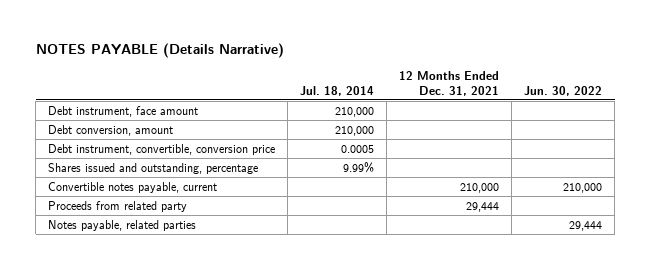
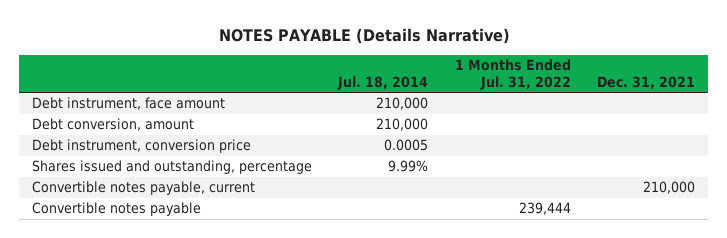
[399,71,500,96] 12 Months Ended Dec. 31, 2021 -> none
[524,85,603,96] Jun. 30, 2022 -> none
none -> [454,59,571,90] 1 Months Ended Jul. 31, 2022
none -> [597,75,696,89] Dec. 31, 2021
[48,143,276,155] Debt instrument, convertible, conversion price -> [32,139,252,154] Debt instrument, conversion price
[48,200,188,212] Proceeds from related party -> none
[48,219,197,231] Notes payable, related parties -> none
none -> [32,202,202,217] Convertible notes payable

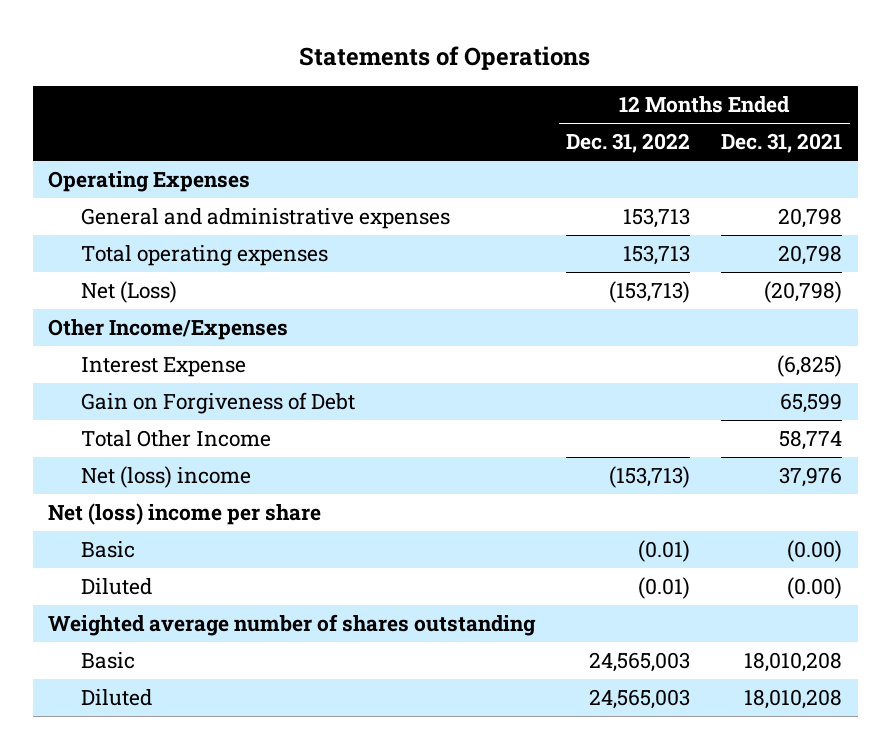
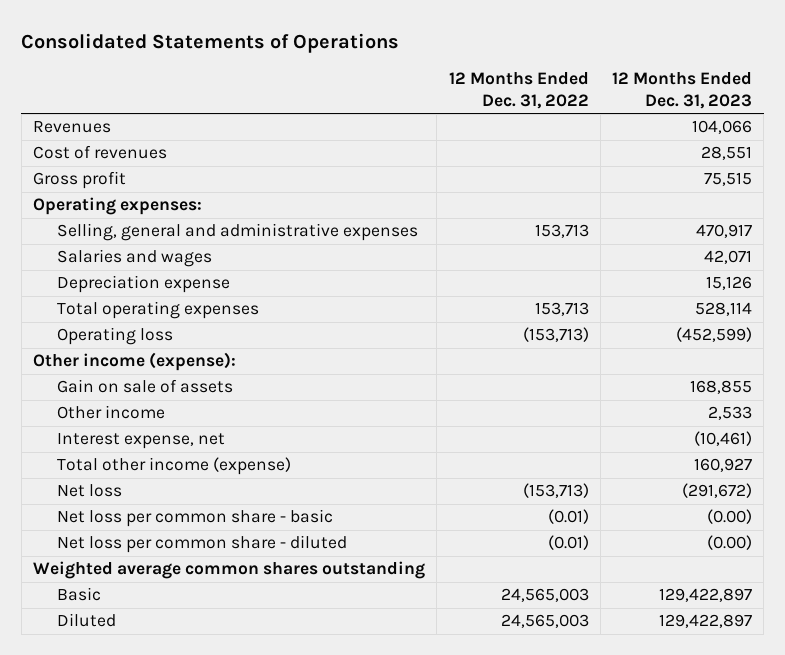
[299,46,591,71] Statements of Operations -> [21,33,400,54] Consolidated Statements of Operations
[721,133,843,154] Dec. 31, 2021 -> none
none -> [611,72,752,109] 12 Months Ended Dec. 31, 2023
none -> [33,121,112,134] Revenues
none -> [33,145,168,160] Cost of revenues
none -> [33,171,127,190] Gross profit
[48,171,251,193] Operating Expenses -> [33,197,203,216] Operating expenses:
[81,208,451,230] General and administrative expenses -> [56,223,418,242] Selling, general and administrative expenses
none -> [56,249,212,268] Salaries and wages
none -> [56,275,230,294] Depreciation expense
[81,392,356,415] Gain on Forgiveness of Debt -> none
[48,503,322,526] Net (loss) income per share -> none
[81,281,178,304] Net (Loss) -> [56,327,173,346] Operating loss
[48,319,289,341] Other Income/Expenses -> [33,352,237,372] Other income (expense):
none -> [56,379,233,394] Gain on sale of assets
none -> [56,405,165,420] Other income
[81,357,247,378] Interest Expense -> [56,433,225,450] Interest expense, net
[81,430,272,448] Total Other Income -> [56,457,291,476] Total other income (expense)
[81,466,252,489] Net (loss) income -> [56,484,122,498] Net loss
[81,541,136,559] Basic -> [56,509,333,528] Net loss per common share - basic
[81,578,153,596] Diluted -> [56,535,347,554] Net loss per common share - diluted
[48,614,537,637] Weighted average number of shares outstanding -> [33,561,426,580] Weighted average common shares outstanding

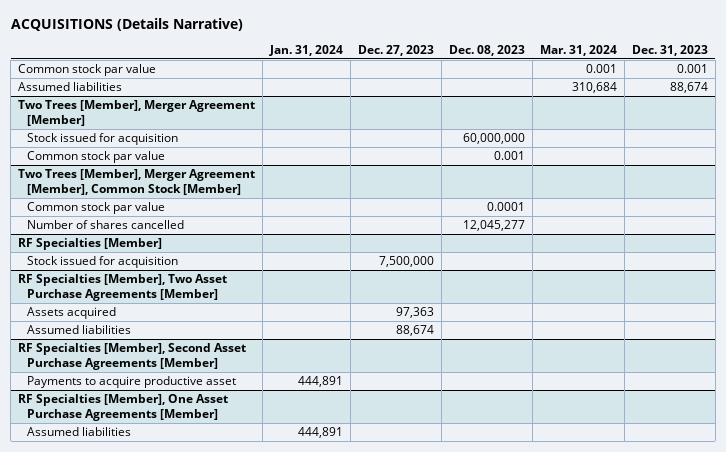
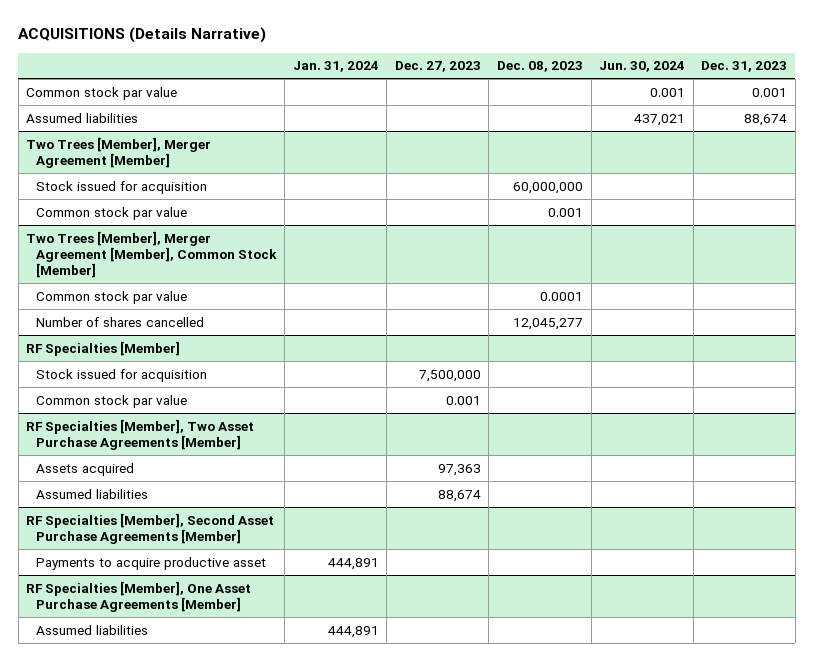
[539,44,617,56] Mar. 31, 2024 -> none
none -> [599,61,686,73] Jun. 30, 2024
none -> [36,394,188,408] Common stock par value

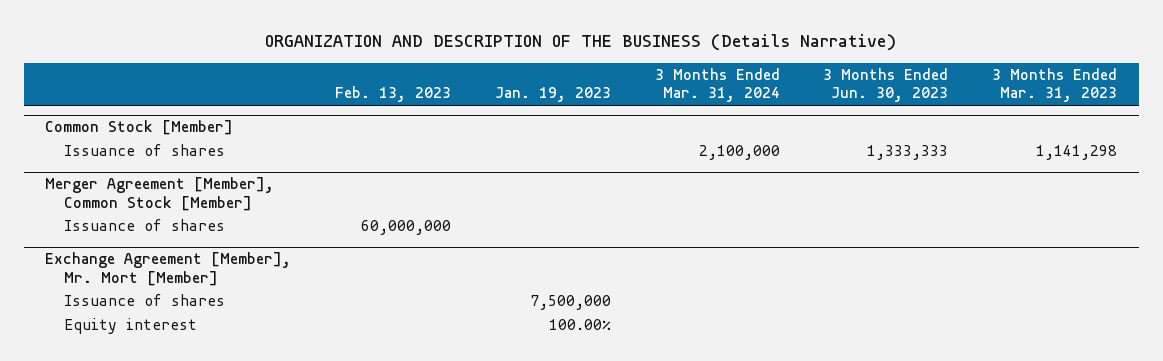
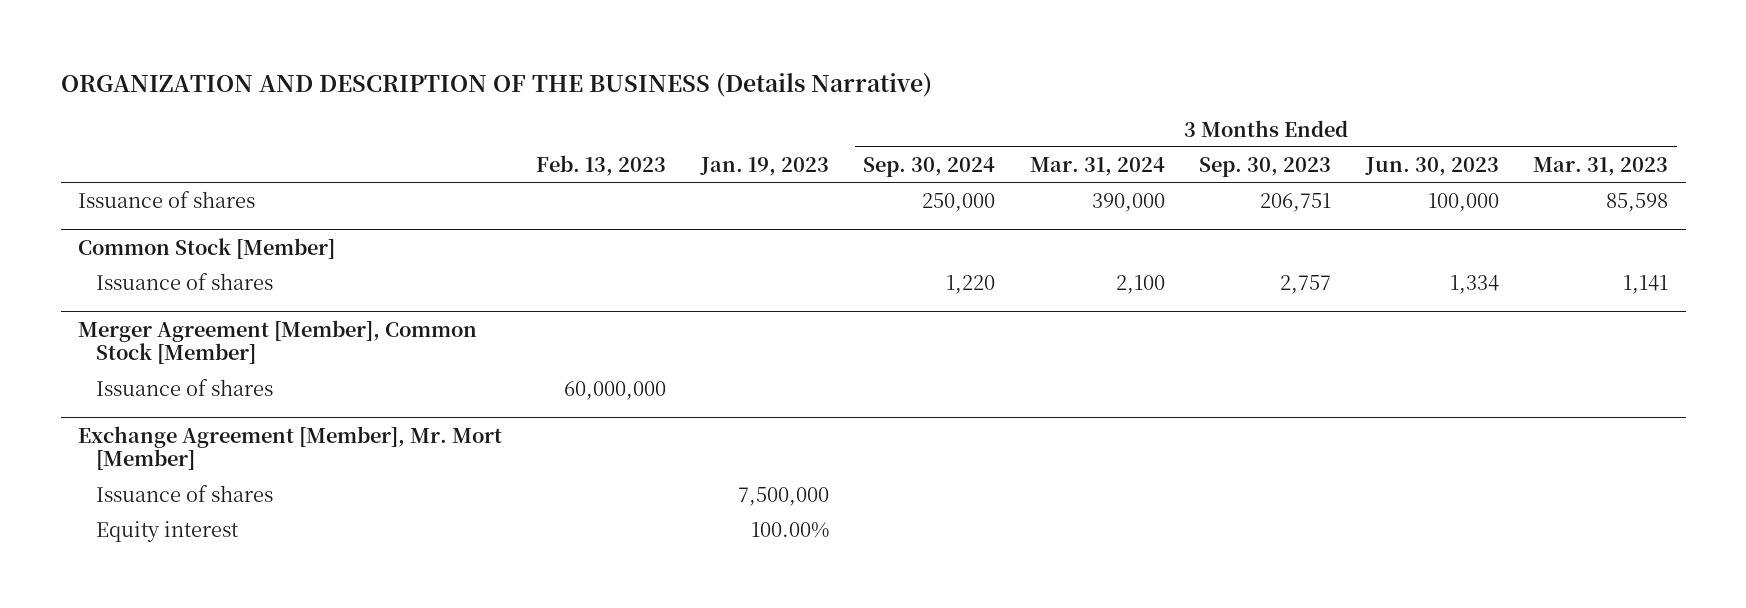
none -> [863,156,996,177] Sep. 30, 2024
none -> [1199,156,1332,177] Sep. 30, 2023
none -> [77,190,255,208] Issuance of shares
[698,145,780,161] 2,100,000 -> [1115,274,1165,294] 2,100
[867,145,949,161] 1,333,333 -> [1449,274,1499,294] 1,334
[1036,145,1118,161] 1,141,298 -> [1623,274,1669,294] 1,141

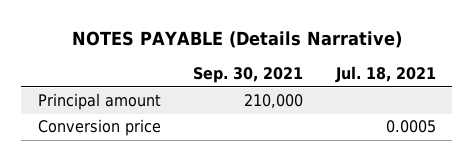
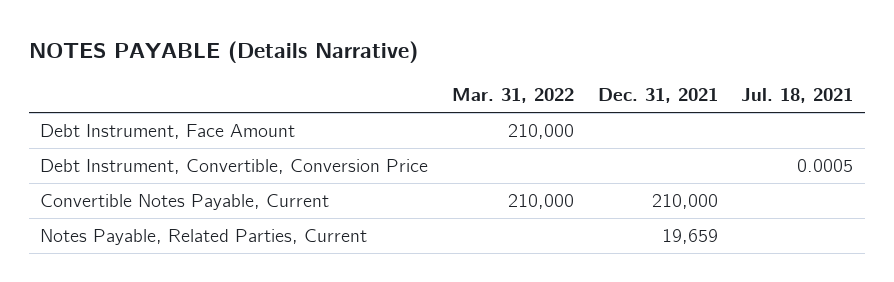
[193,67,304,84] Sep. 30, 2021 -> none
none -> [452,87,575,103] Mar. 31, 2022
none -> [597,87,718,103] Dec. 31, 2021
[37,93,161,111] Principal amount -> [40,124,296,140] Debt Instrument, Face Amount
[37,119,161,137] Conversion price -> [40,159,429,175] Debt Instrument, Convertible, Conversion Price
none -> [40,194,330,211] Convertible Notes Payable, Current
none -> [40,229,368,246] Notes Payable, Related Parties, Current

